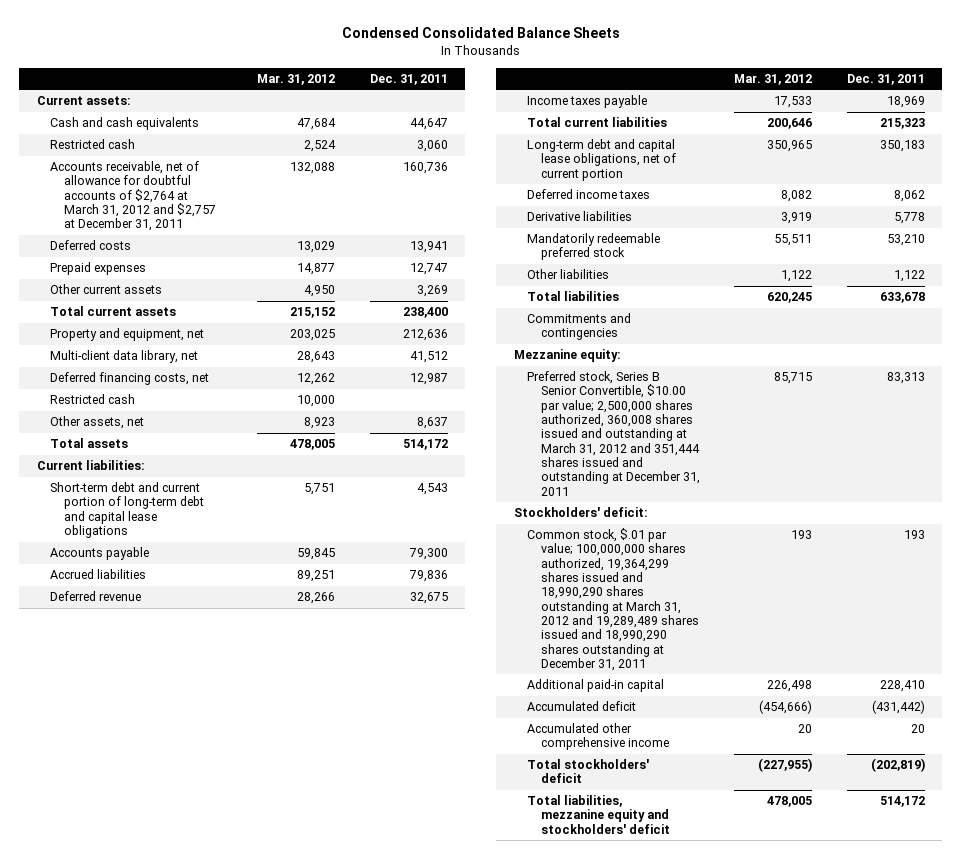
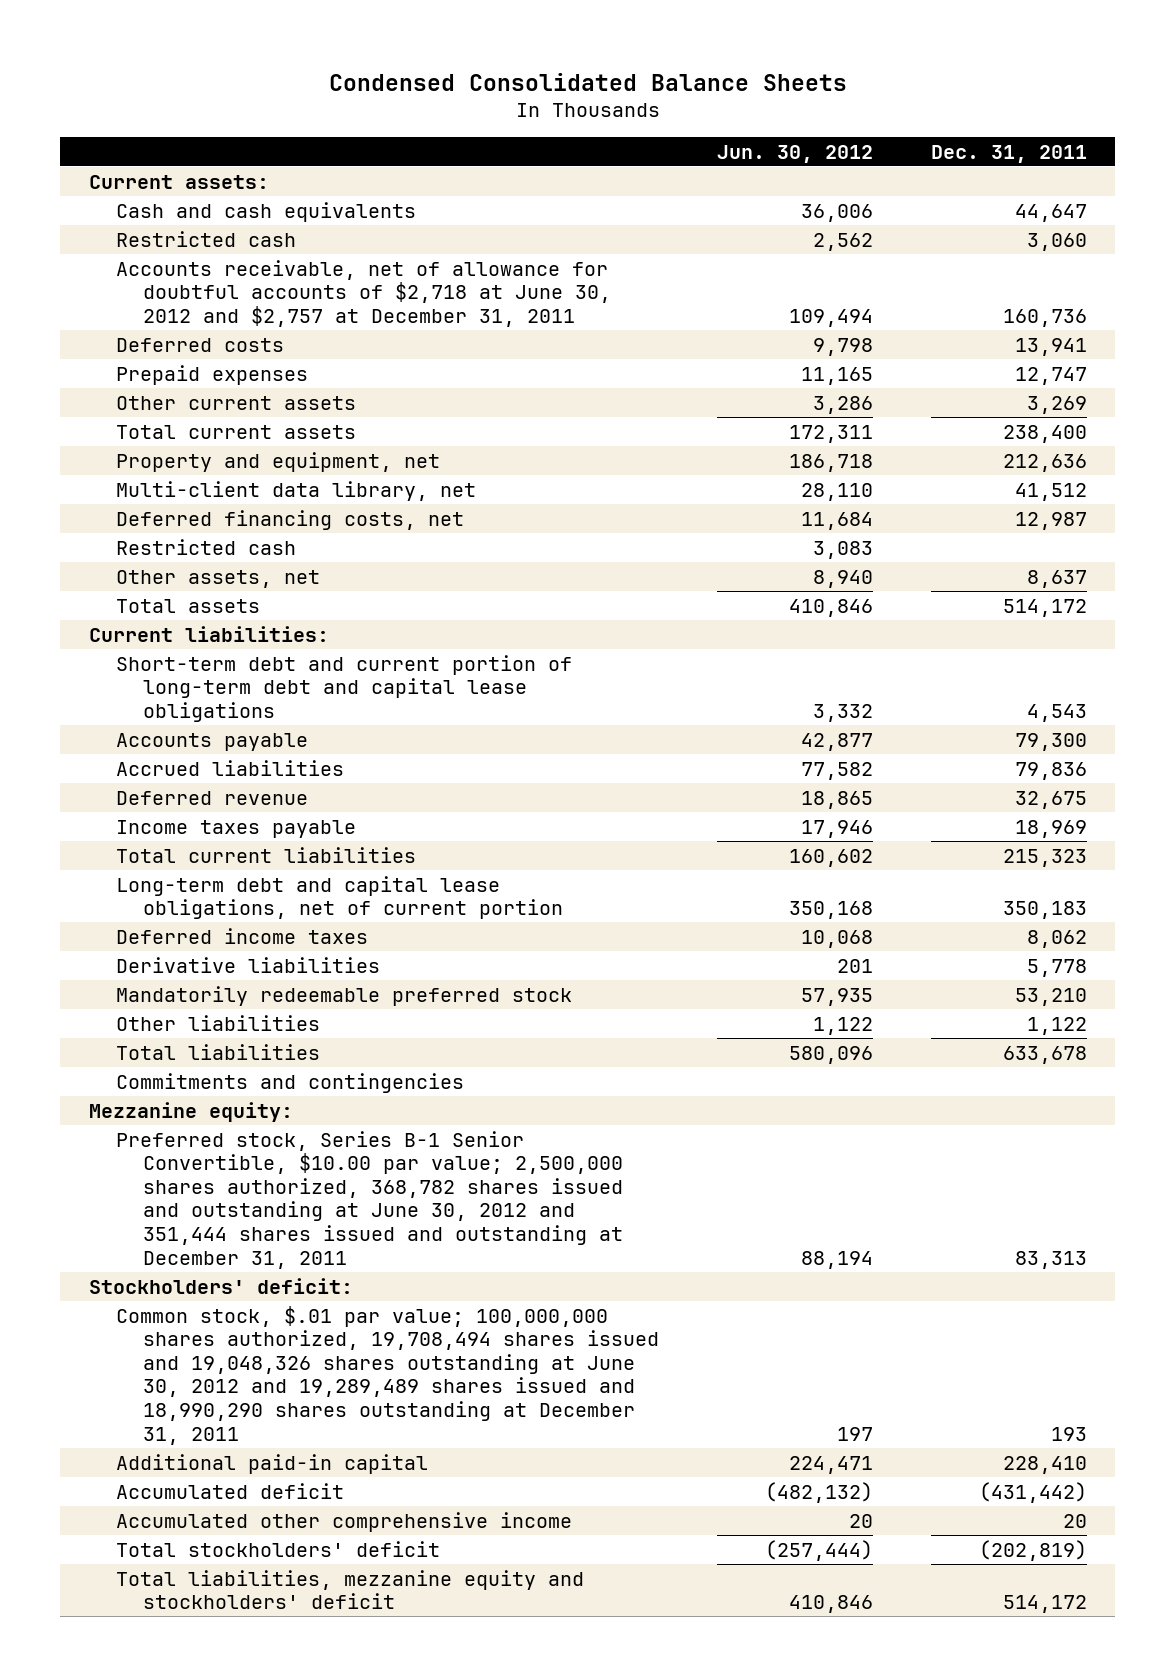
[257,73,336,85] Mar. 31, 2012 -> none
none -> [716,144,873,163] Jun. 30, 2012
[50,161,216,232] Accounts receivable, net of allowance for doubtful accounts of $2,764 at March 31, 2012 and $2,757 at December 31, 2011 -> [115,259,611,327] Accounts receivable, net of allowance for doubtful accounts of $2,718 at June 30, 2012 and $2,757 at December 31, 2011
[527,371,700,496] Preferred stock, Series B Senior Convertible, $10.00 par value; 2,500,000 shares authorized, 360,008 shares issued and outstanding at March 31, 2012 and 351,444 shares issued and outstanding at December 31, 2011 -> [115,1130,623,1269] Preferred stock, Series B-1 Senior Convertible, $10.00 par value; 2,500,000 shares authorized, 368,782 shares issued and outstanding at June 30, 2012 and 351,444 shares issued and outstanding at December 31, 2011
[527,528,699,672] Common stock, $.01 par value; 100,000,000 shares authorized, 19,364,299 shares issued and 18,990,290 shares outstanding at March 31, 2012 and 19,289,489 shares issued and 18,990,290 shares outstanding at December 31, 2011 -> [115,1305,659,1445] Common stock, $.01 par value; 100,000,000 shares authorized, 19,708,494 shares issued and 19,048,326 shares outstanding at June 30, 2012 and 19,289,489 shares issued and 18,990,290 shares outstanding at December 31, 2011

